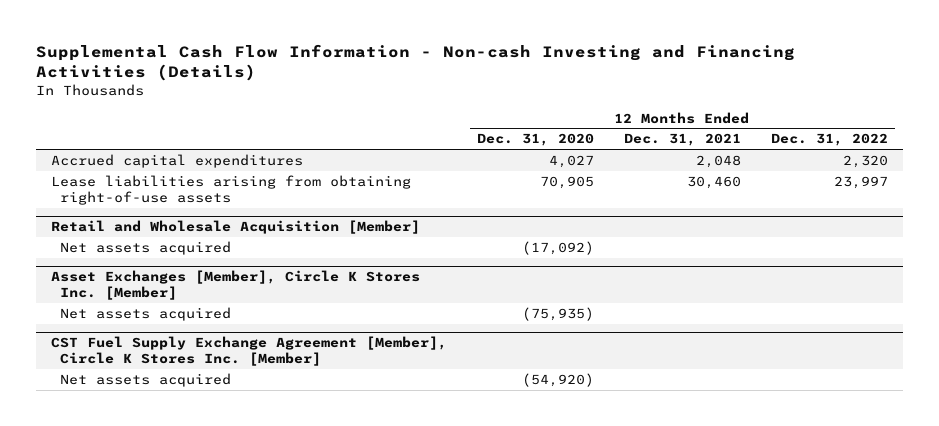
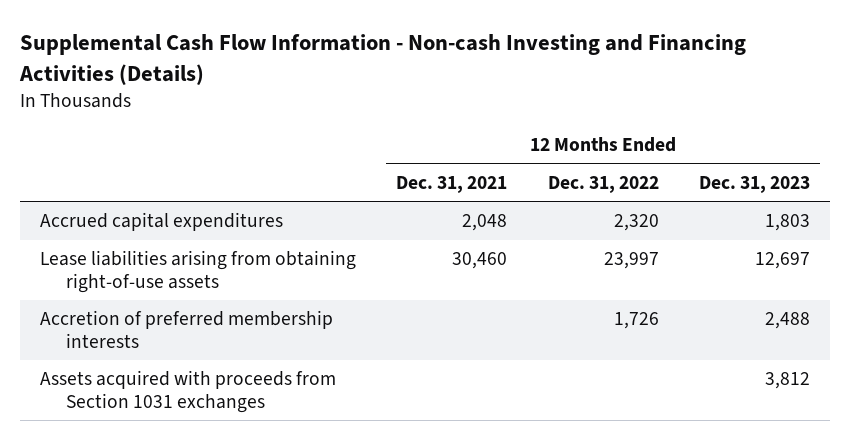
[477,133,595,147] Dec. 31, 2020 -> none
none -> [698,175,810,193] Dec. 31, 2023
[51,220,421,235] Retail and Wholesale Acquisition [Member] -> none
[60,240,232,255] Net assets acquired -> none
[51,270,421,301] Asset Exchanges [Member], Circle K Stores Inc. [Member] -> none
[60,306,232,321] Net assets acquired -> none
[51,336,448,367] CST Fuel Supply Exchange Agreement [Member], Circle K Stores Inc. [Member] -> none
[60,372,232,387] Net assets acquired -> none
none -> [40,310,334,348] Accretion of preferred membership interests
none -> [40,370,337,413] Assets acquired with proceeds from Section 1031 exchanges

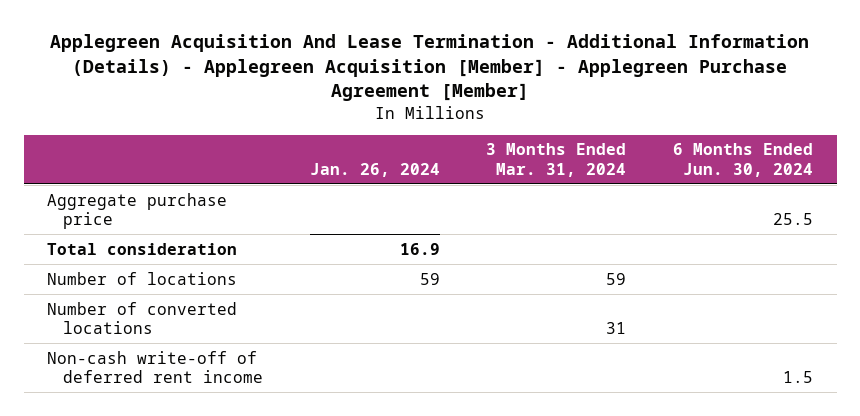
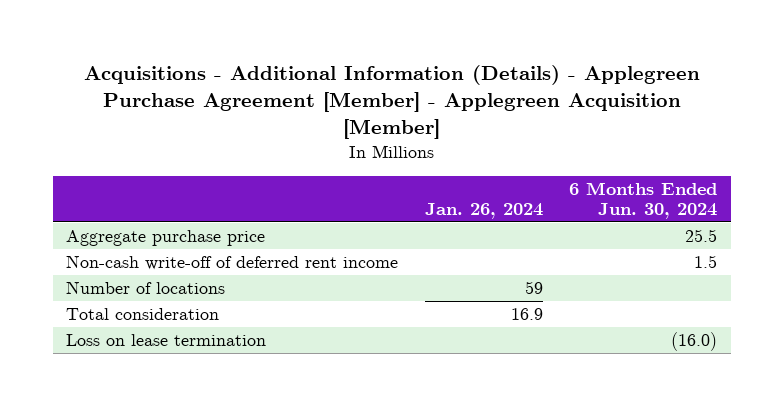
[50,34,810,102] Applegreen Acquisition And Lease Termination - Additional Information (Details) - Applegreen Acquisition [Member] - Applegreen Purchase Agreement [Member] -> [83,64,700,140] Acquisitions - Additional Information (Details) - Applegreen Purchase Agreement [Member] - Applegreen Acquisition [Member]
[486,143,627,177] 3 Months Ended Mar. 31, 2024 -> none
[47,301,238,334] Number of converted locations -> none
[47,271,238,285] Number of locations -> [65,280,225,294] Number of locations
[47,242,238,255] Total consideration -> [65,307,219,320] Total consideration
none -> [65,333,266,346] Loss on lease termination

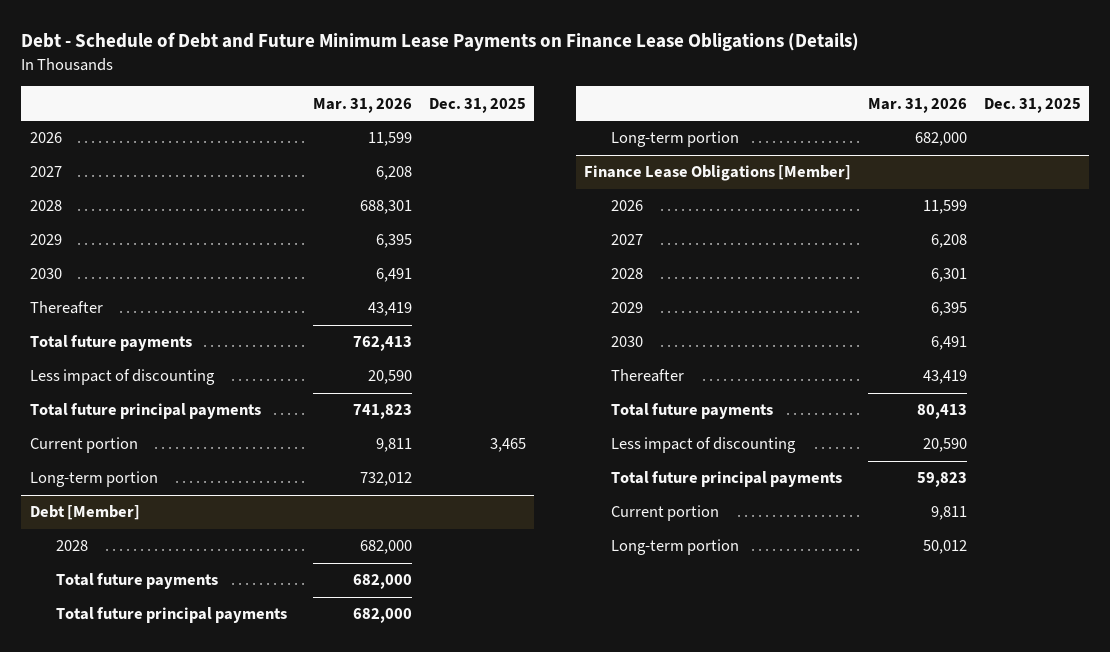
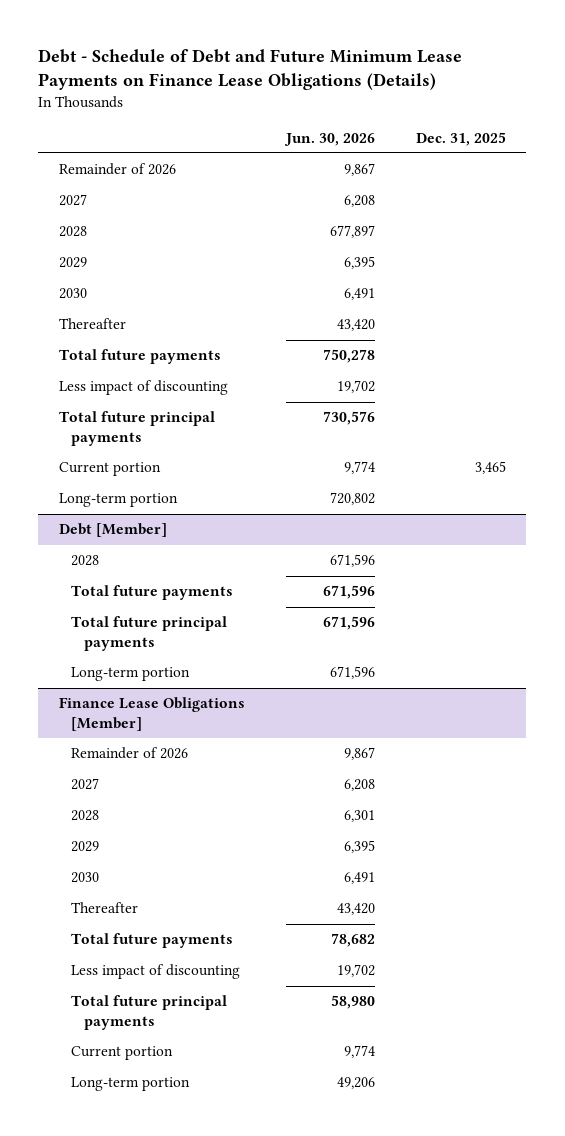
[313,97,413,113] Mar. 31, 2026 -> none
none -> [283,132,375,146] Jun. 30, 2026
[29,132,62,144] 2026 -> [58,163,176,176] Remainder of 2026
[610,200,643,212] 2026 -> [71,747,189,760] Remainder of 2026

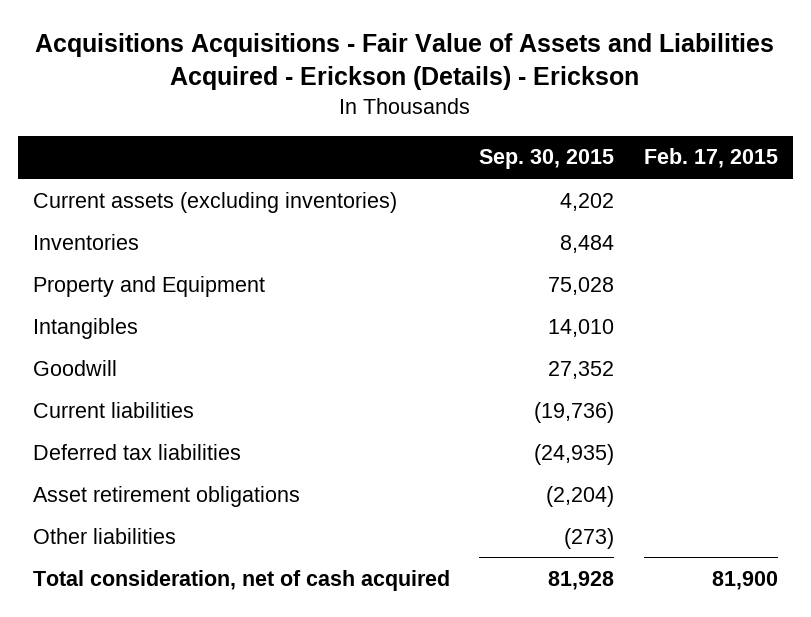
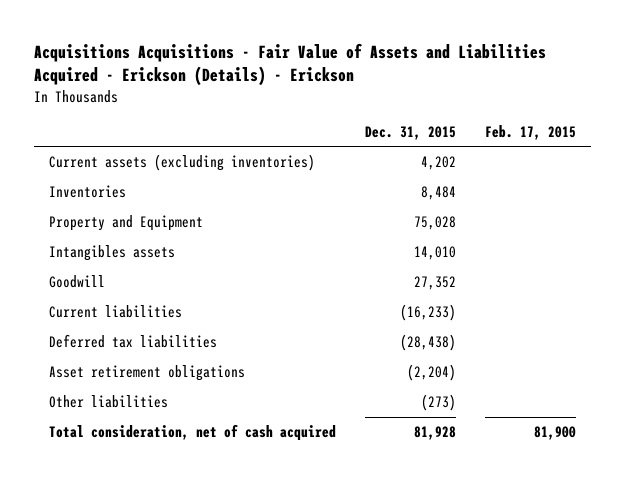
[479,149,615,170] Sep. 30, 2015 -> none
none -> [365,125,457,140] Dec. 31, 2015
[32,317,138,339] Intangibles -> [49,245,176,262] Intangibles assets

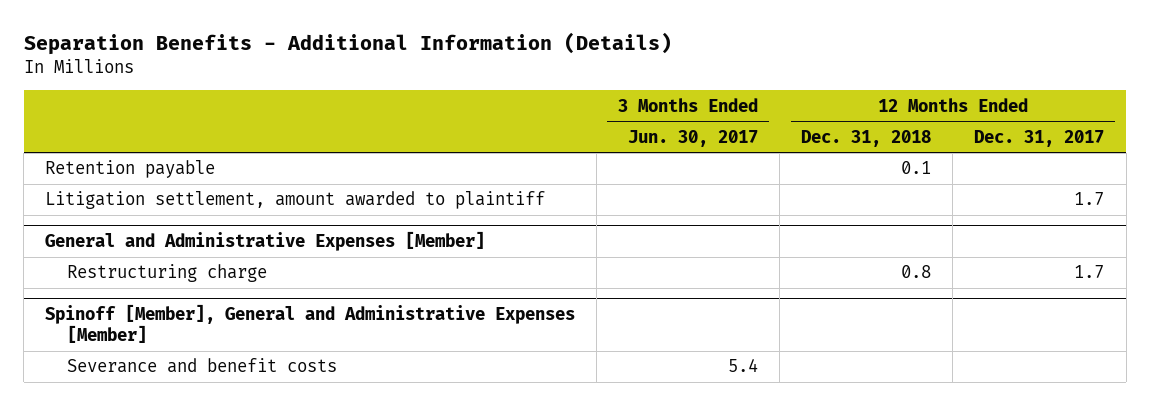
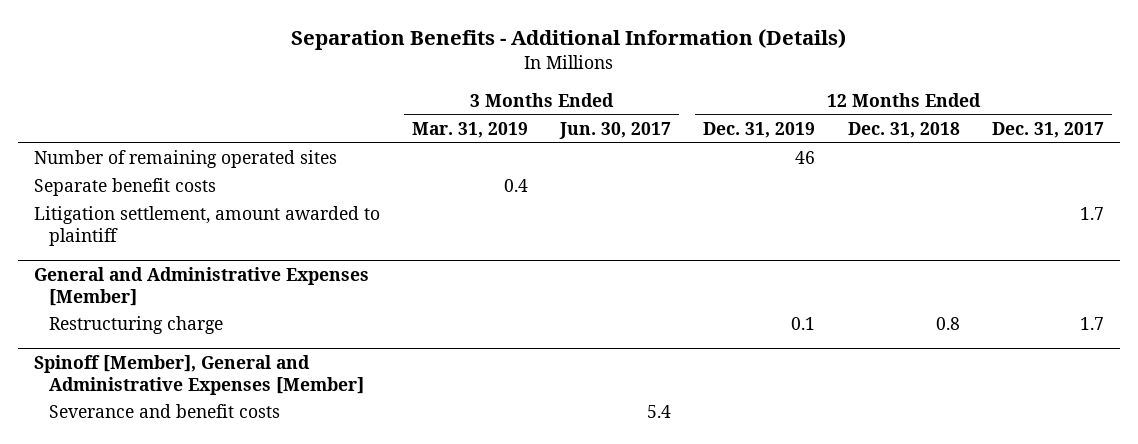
none -> [411,122,528,139] Mar. 31, 2019
none -> [703,122,816,139] Dec. 31, 2019
[45,160,216,179] Retention payable -> none
none -> [33,150,337,169] Number of remaining operated sites
none -> [33,178,216,197] Separate benefit costs

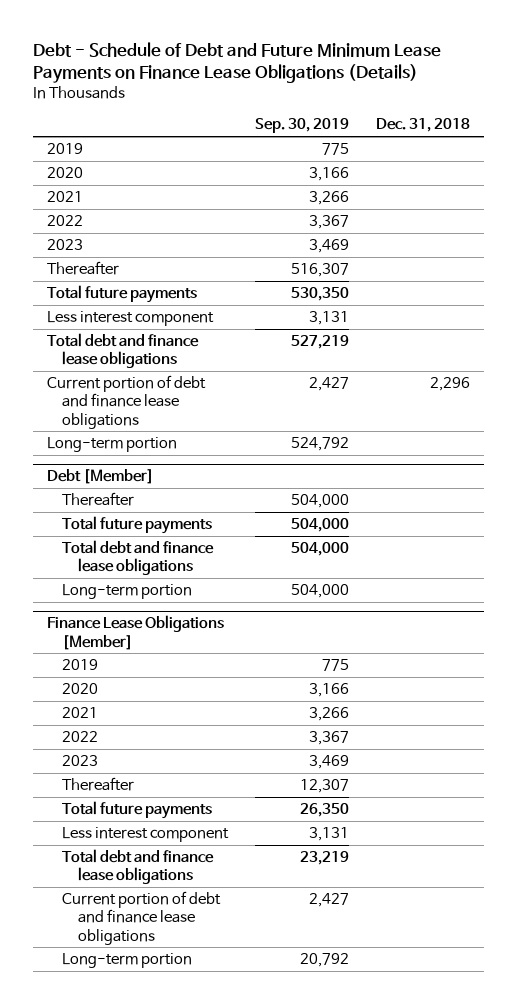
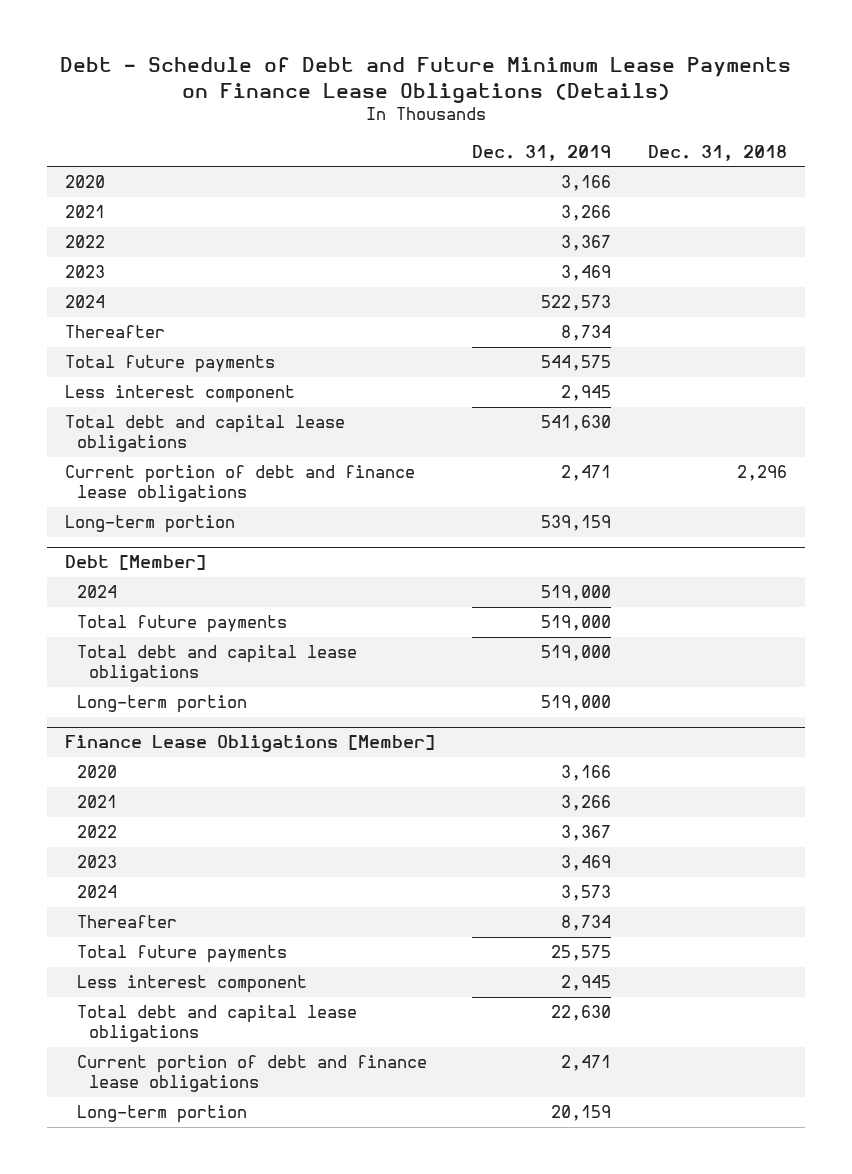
[255,118,350,134] Sep. 30, 2019 -> none
none -> [471,144,611,161] Dec. 31, 2019
[46,143,83,155] 2019 -> none
none -> [65,295,106,309] 2024
[46,333,199,369] Total debt and finance lease obligations -> [65,415,346,453] Total debt and capital lease obligations
[62,492,135,507] Thereafter -> none
none -> [77,585,118,599] 2024
[62,540,215,576] Total debt and finance lease obligations -> [77,645,358,683] Total debt and capital lease obligations
[62,659,99,671] 2019 -> none
none -> [77,885,118,899] 2024
[62,849,215,885] Total debt and finance lease obligations -> [77,1005,358,1043] Total debt and capital lease obligations

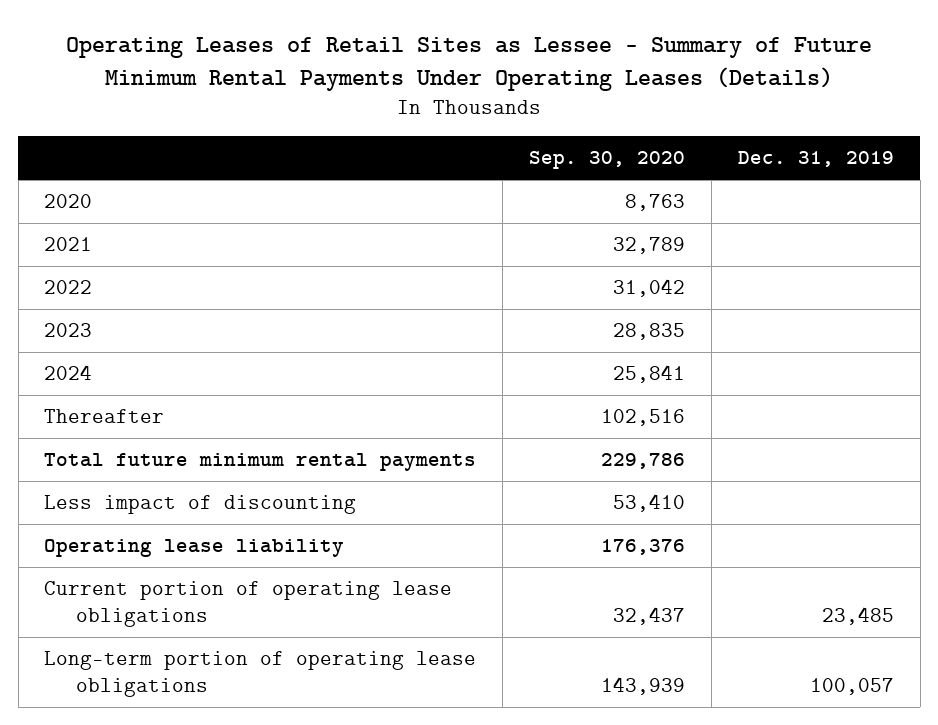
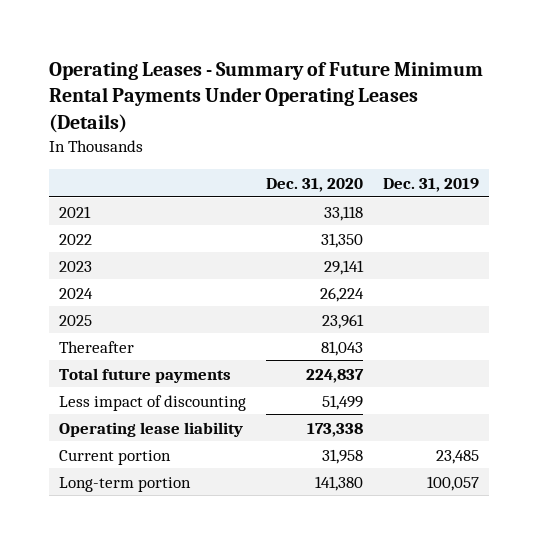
[66,36,873,92] Operating Leases of Retail Sites as Lessee - Summary of Future Minimum Rental Payments Under Operating Leases (Details) -> [48,61,483,134] Operating Leases - Summary of Future Minimum Rental Payments Under Operating Leases (Details)
[529,151,686,170] Sep. 30, 2020 -> none
none -> [265,178,363,193] Dec. 31, 2020
[44,194,93,209] 2020 -> none
none -> [58,314,92,326] 2025
[44,453,477,472] Total future minimum rental payments -> [58,367,231,383] Total future payments
[44,581,453,627] Current portion of operating lease obligations -> [58,449,171,465] Current portion
[44,651,477,697] Long-term portion of operating lease obligations -> [58,476,191,492] Long-term portion

